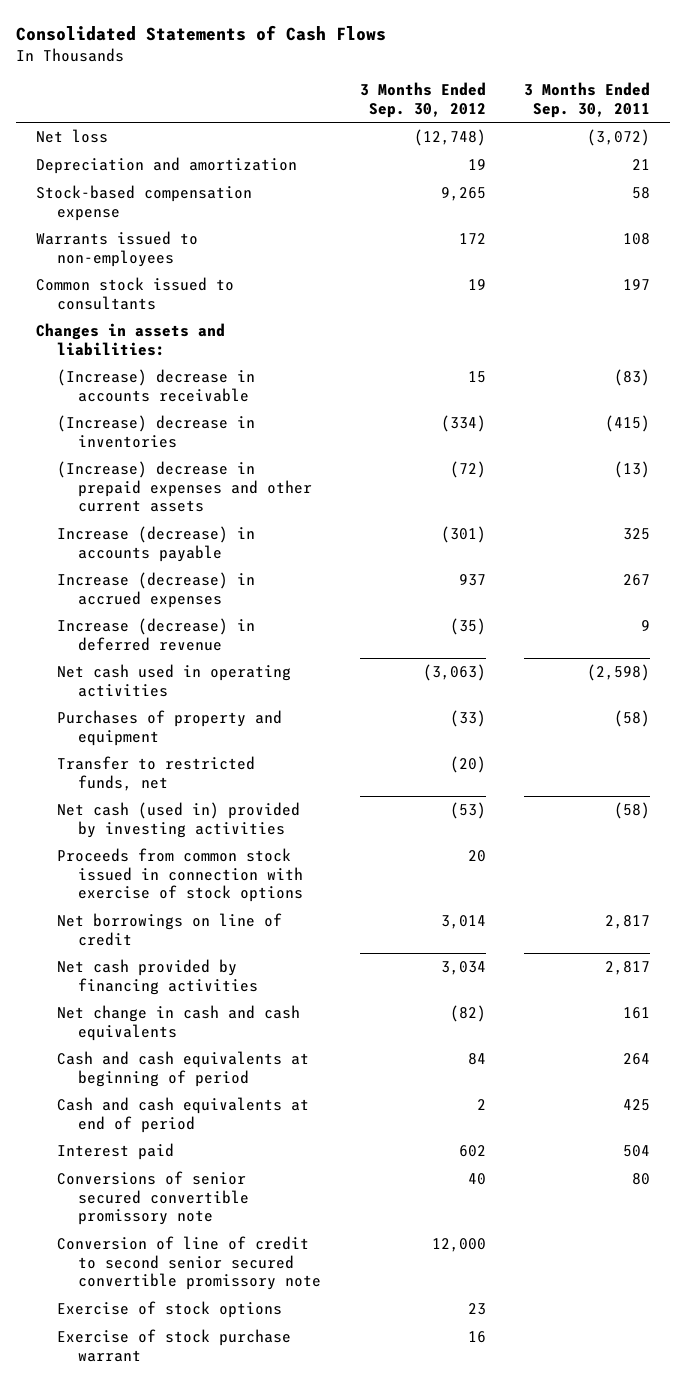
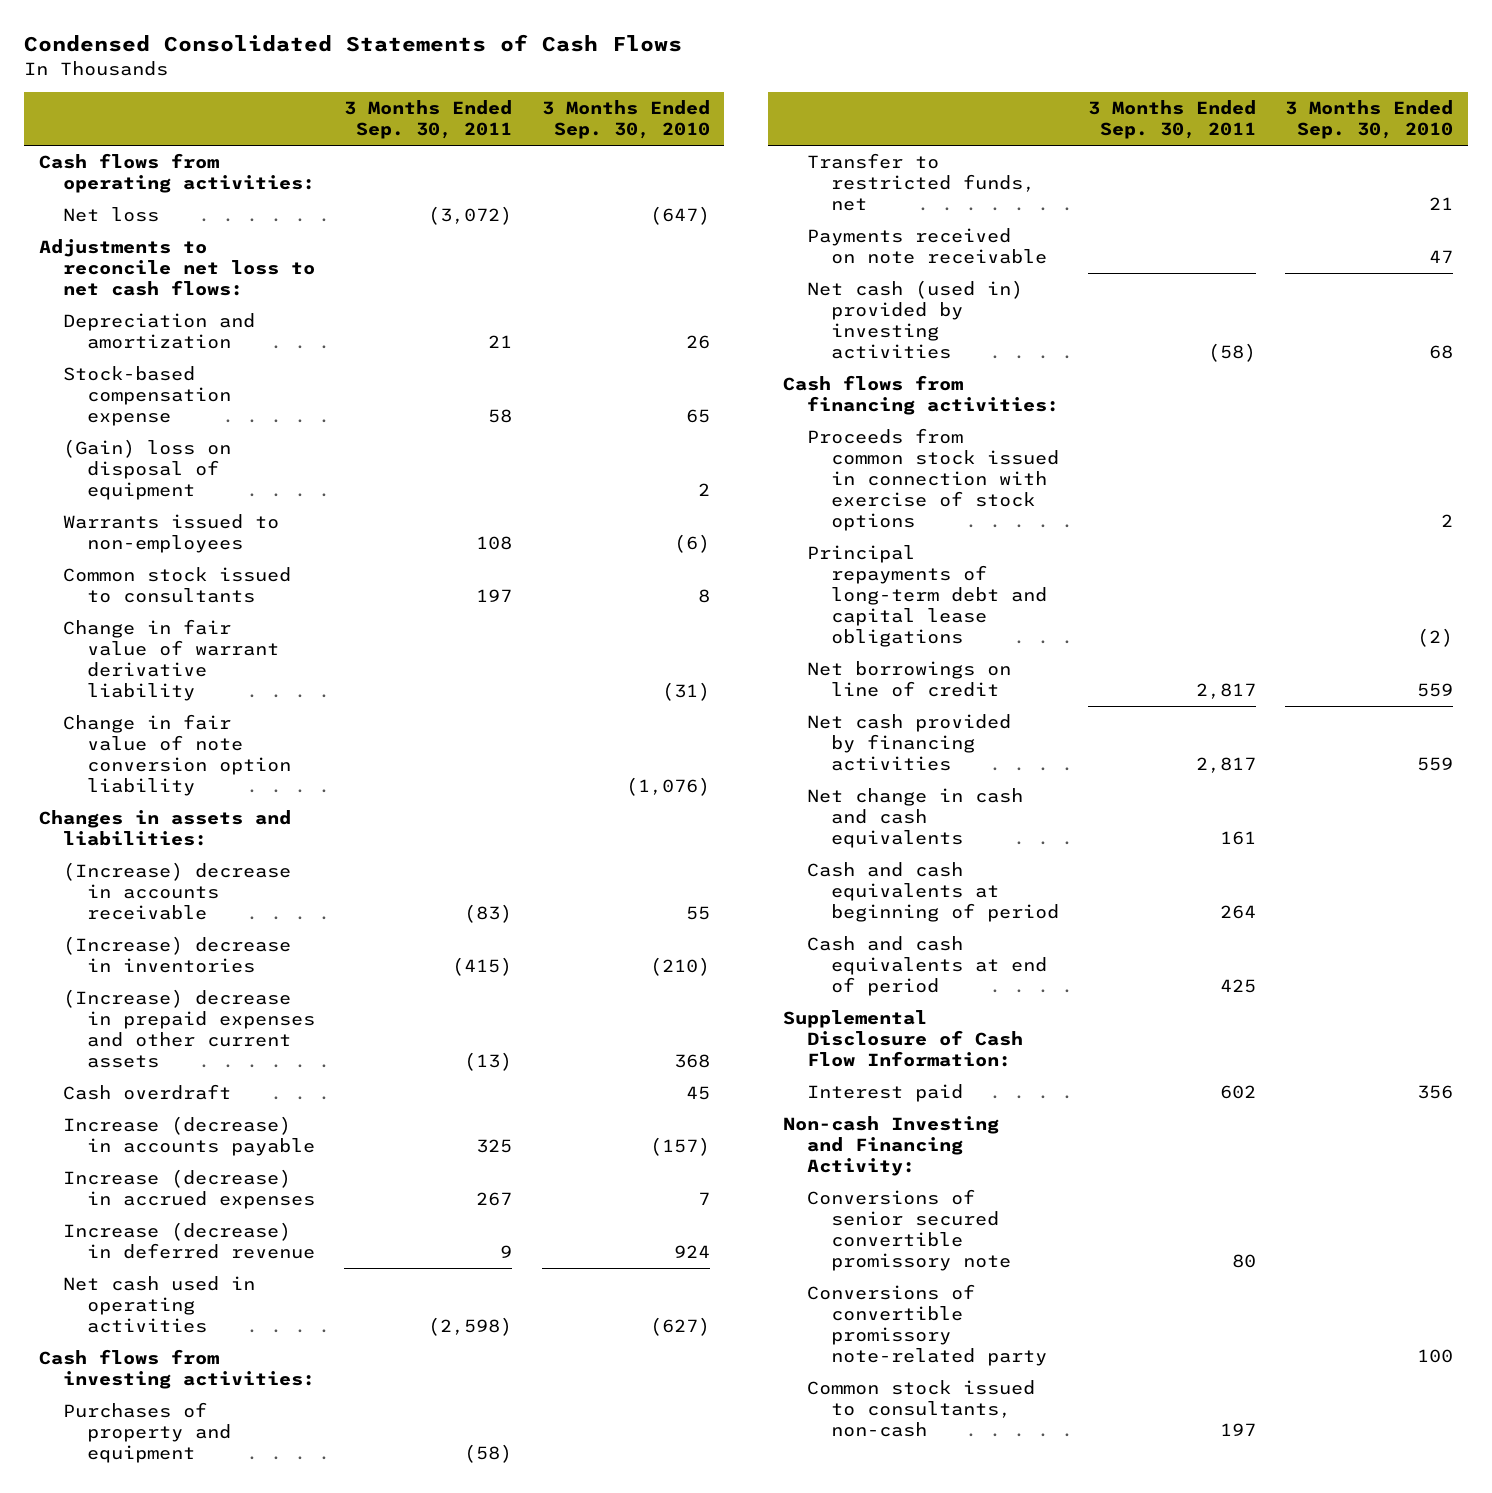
[16,25,387,42] Consolidated Statements of Cash Flows -> [24,34,683,53] Condensed Consolidated Statements of Cash Flows
[359,82,486,118] 3 Months Ended Sep. 30, 2012 -> none
none -> [541,100,710,140] 3 Months Ended Sep. 30, 2010
none -> [38,153,315,194] Cash flows from operating activities:
none -> [38,239,315,297] Adjustments to reconcile net loss to net cash flows:
none -> [62,439,231,501] (Gain) loss on disposal of equipment
none -> [62,619,279,701] Change in fair value of warrant derivative liability
none -> [62,714,291,796] Change in fair value of note conversion option liability
none -> [62,1084,231,1101] Cash overdraft
none -> [38,1349,315,1390] Cash flows from investing activities:
none -> [806,228,1047,265] Payments received on note receivable
none -> [782,375,1059,416] Cash flows from financing activities:
none -> [806,545,1047,647] Principal repayments of long-term debt and capital lease obligations
none -> [782,1010,1023,1068] Supplemental Disclosure of Cash Flow Information:
[623,1145,651,1158] 504 -> [1220,1085,1257,1100] 602
none -> [782,1116,999,1177] Non-cash Investing and Financing Activity:
[56,1236,321,1291] Conversion of line of credit to second senior secured convertible promissory note -> none
[56,1301,282,1319] Exercise of stock options -> none
[56,1329,291,1362] Exercise of stock purchase warrant -> none
none -> [806,1284,1047,1366] Conversions of convertible promissory note-related party
none -> [806,1380,1035,1438] Common stock issued to consultants, non-cash

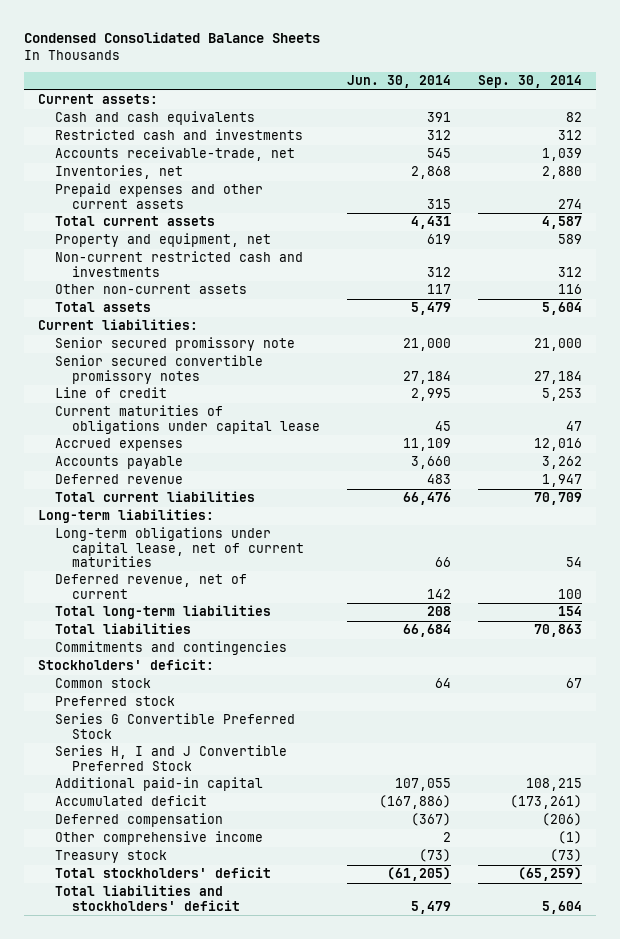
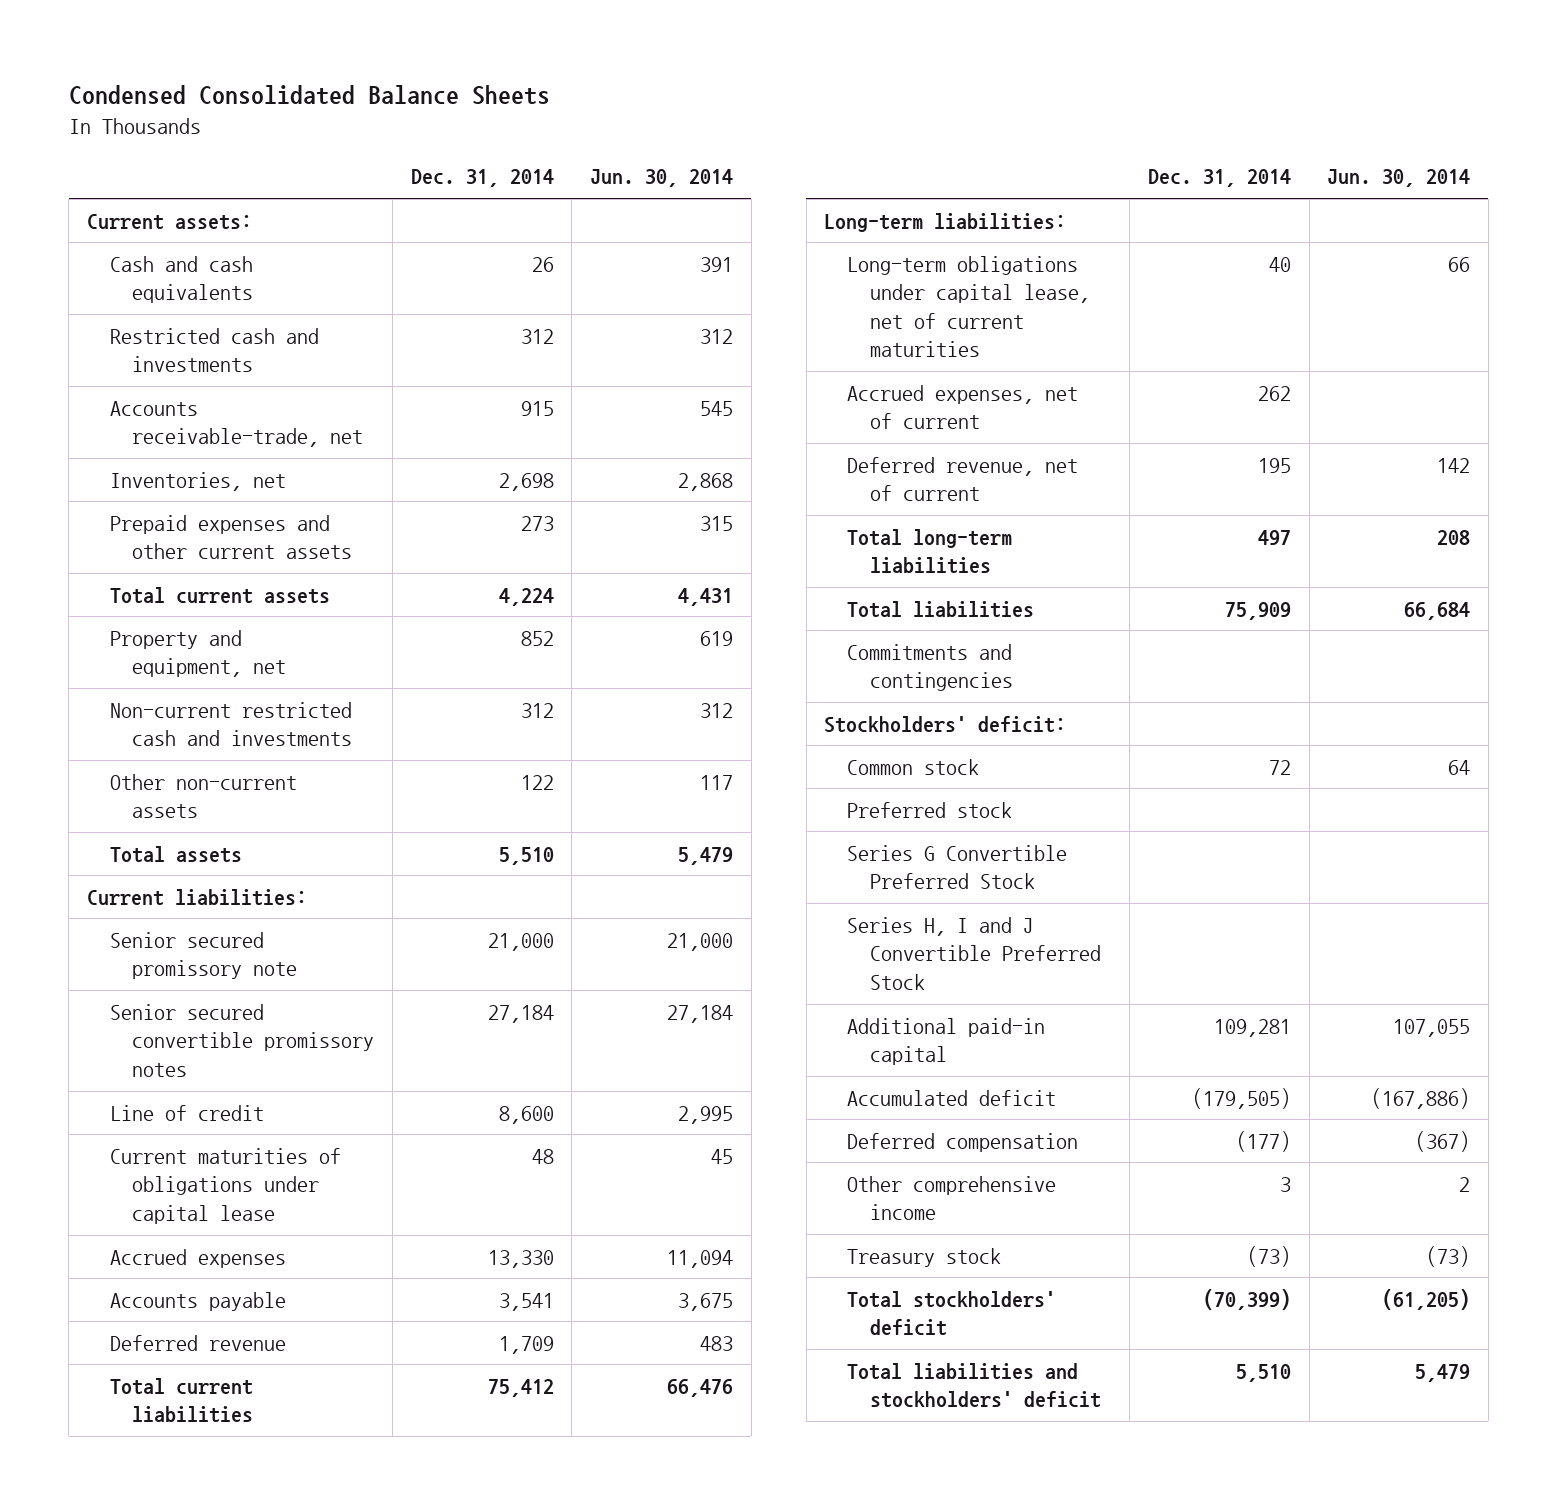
[478,75,583,89] Sep. 30, 2014 -> none
none -> [410,169,554,188] Dec. 31, 2014
[402,438,451,452] 11,109 -> [667,1249,734,1268] 11,094
[410,456,451,470] 3,660 -> [678,1292,734,1311] 3,675
none -> [846,384,1078,430] Accrued expenses, net of current

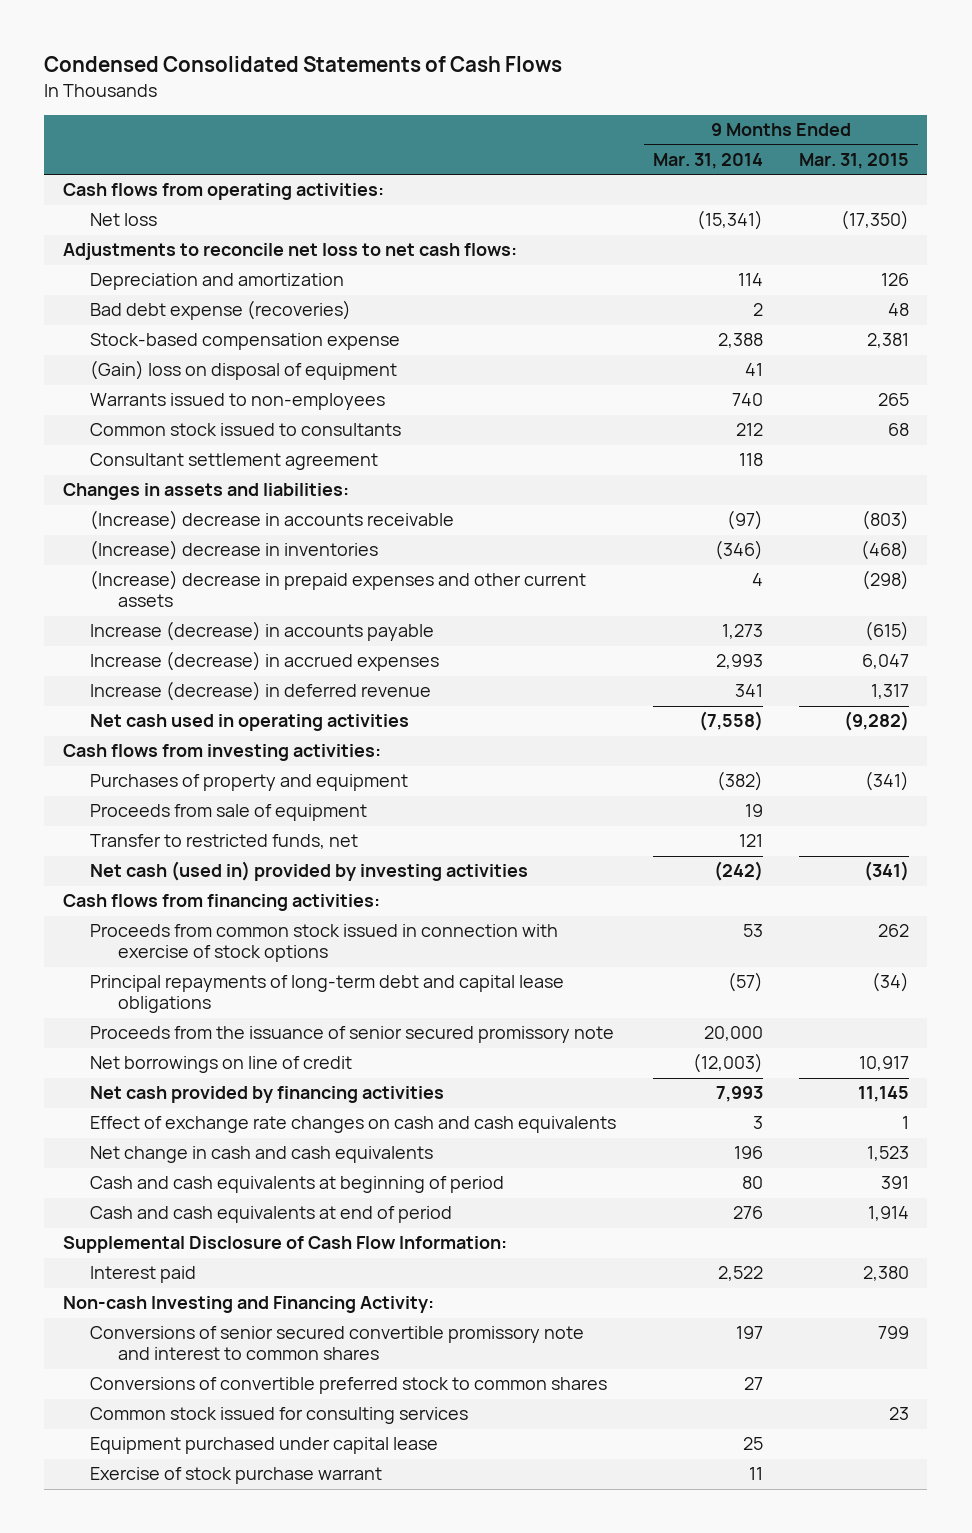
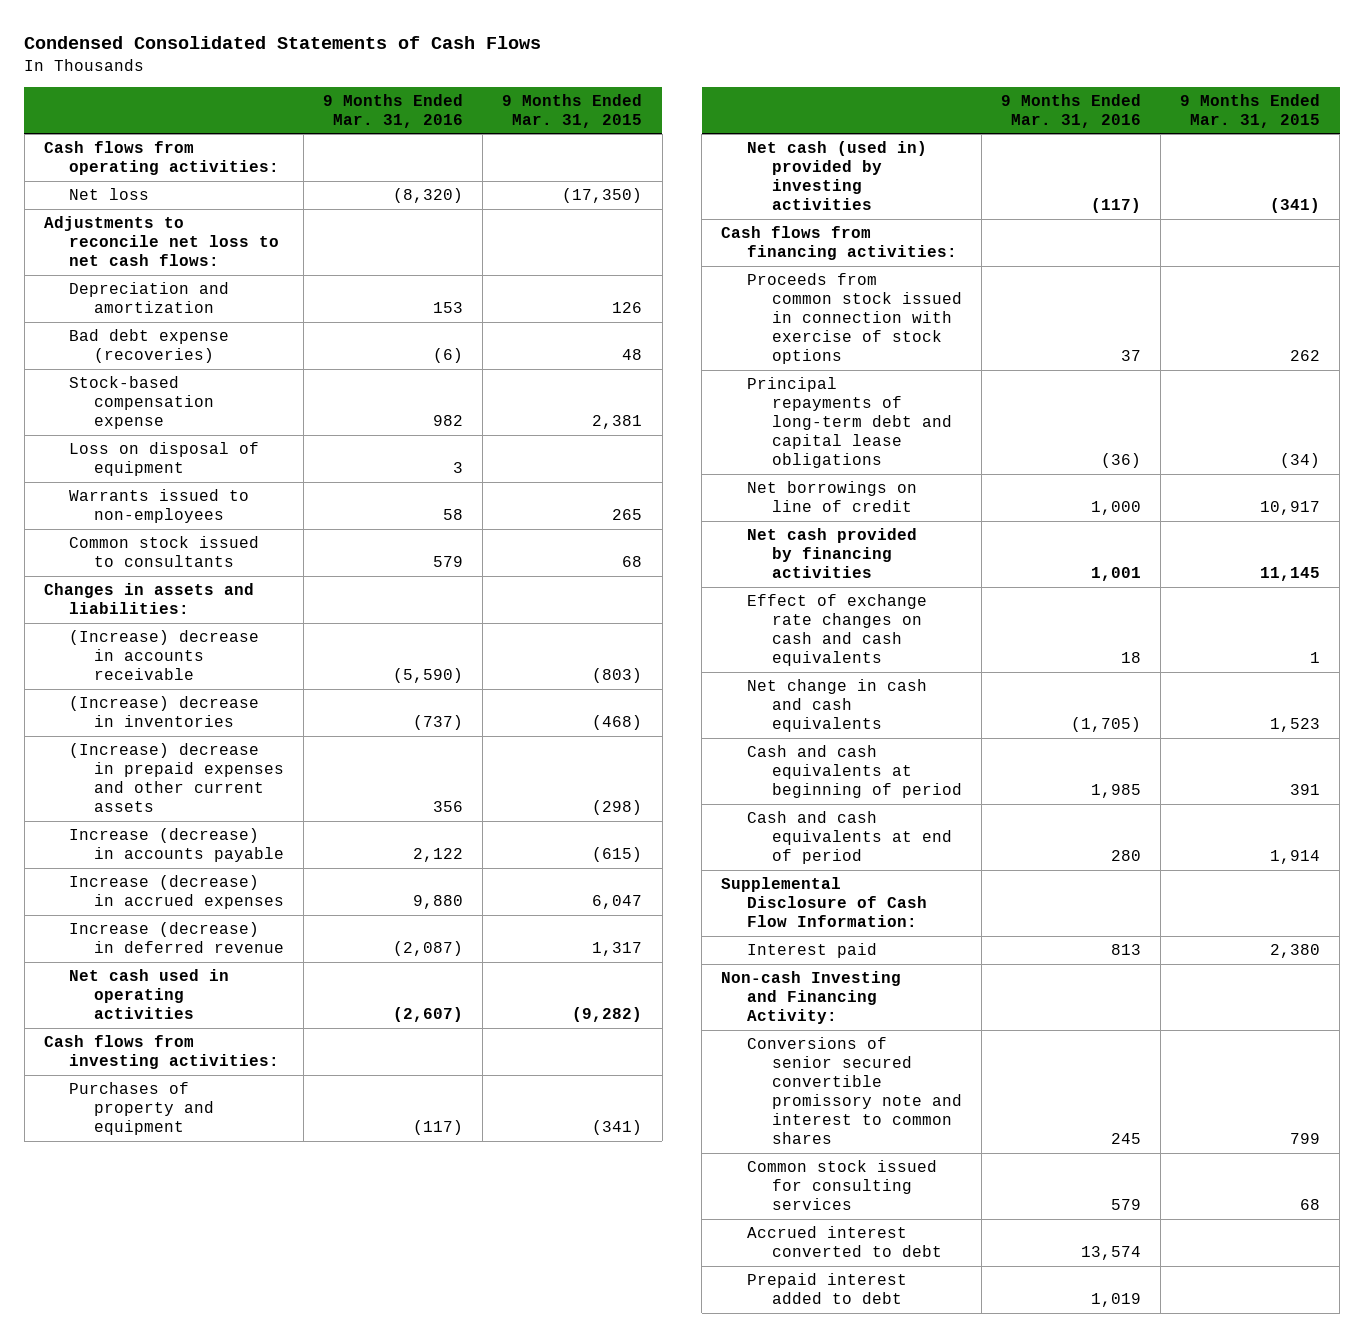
[652,152,763,169] Mar. 31, 2014 -> none
none -> [323,93,464,128] 9 Months Ended Mar. 31, 2016
[90,360,398,381] (Gain) loss on disposal of equipment -> [69,442,260,477] Loss on disposal of equipment
[90,453,379,471] Consultant settlement agreement -> none
[90,804,368,822] Proceeds from sale of equipment -> none
[90,834,359,850] Transfer to restricted funds, net -> none
[90,1026,615,1044] Proceeds from the issuance of senior secured promissory note -> none
[90,1377,608,1395] Conversions of convertible preferred stock to common shares -> none
[90,1437,439,1455] Equipment purchased under capital lease -> none
[90,1467,383,1485] Exercise of stock purchase warrant -> none
[888,1407,909,1421] 23 -> [1299,1199,1320,1211] 68
none -> [746,1226,942,1258] Accrued interest converted to debt
none -> [746,1273,907,1305] Prepaid interest added to debt

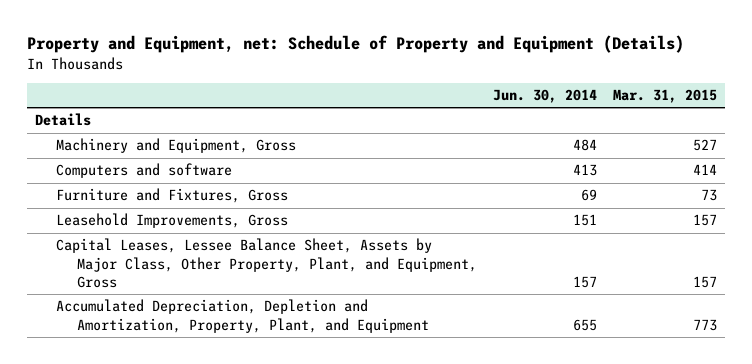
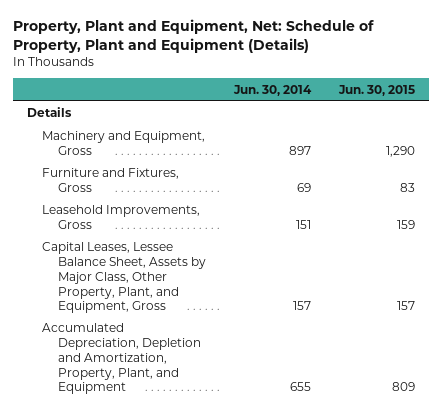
[27,35,685,54] Property and Equipment, net: Schedule of Property and Equipment (Details) -> [12,19,374,54] Property, Plant and Equipment, Net: Schedule of Property, Plant and Equipment (Details)
[612,89,717,104] Mar. 31, 2015 -> none
none -> [338,84,416,96] Jun. 30, 2015
[56,163,233,179] Computers and software -> none
[573,139,598,152] 484 -> [288,146,311,156] 897

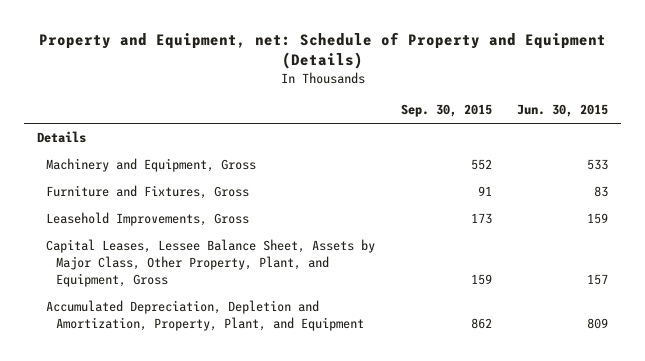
[12,19,374,54] Property, Plant and Equipment, Net: Schedule of Property, Plant and Equipment (Details) -> [38,31,606,70] Property and Equipment, net: Schedule of Property and Equipment (Details)
[232,84,312,96] Jun. 30, 2014 -> none
none -> [400,104,492,118] Sep. 30, 2015
[386,146,416,158] 1,290 -> [587,159,609,171] 533

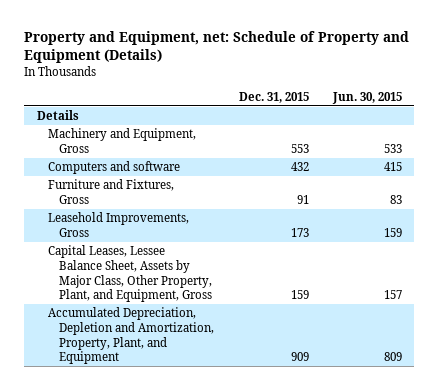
[400,104,492,118] Sep. 30, 2015 -> none
none -> [238,91,309,103] Dec. 31, 2015
none -> [48,161,181,175] Computers and software

